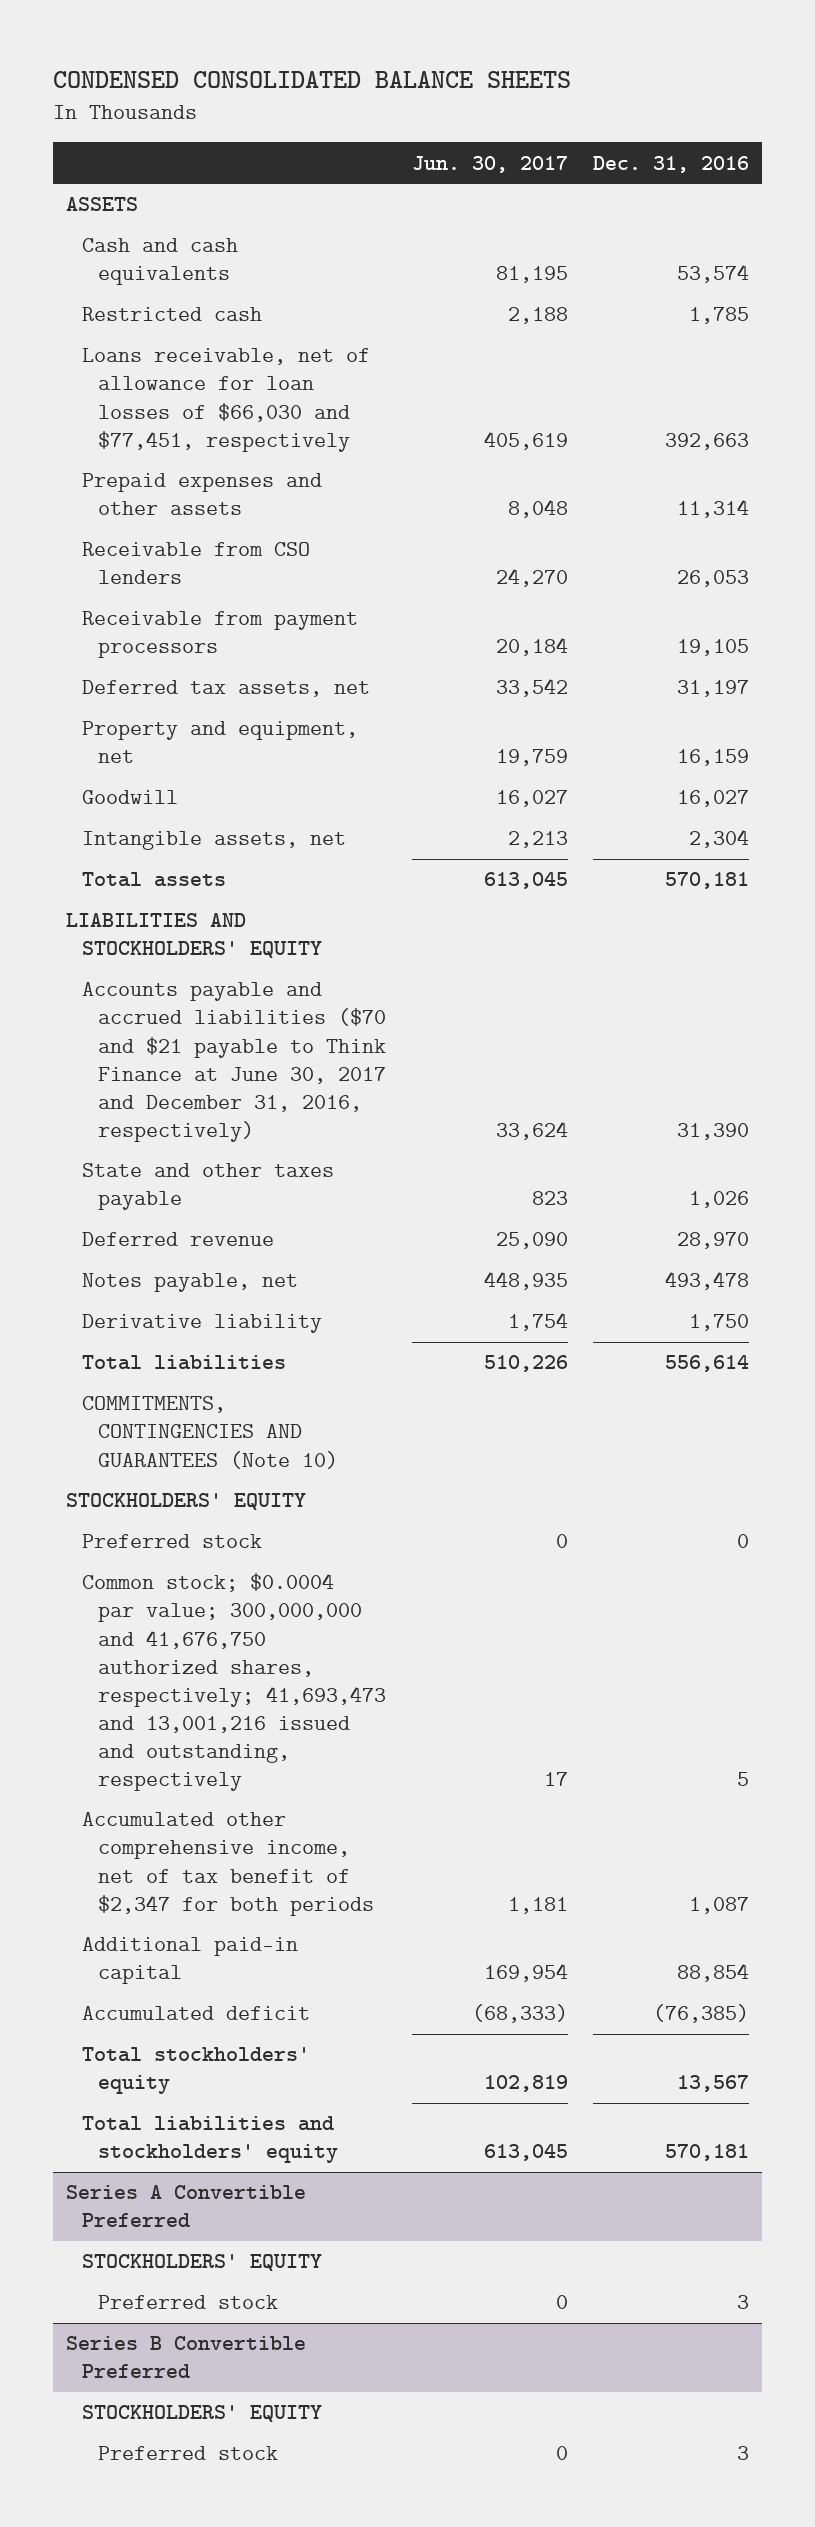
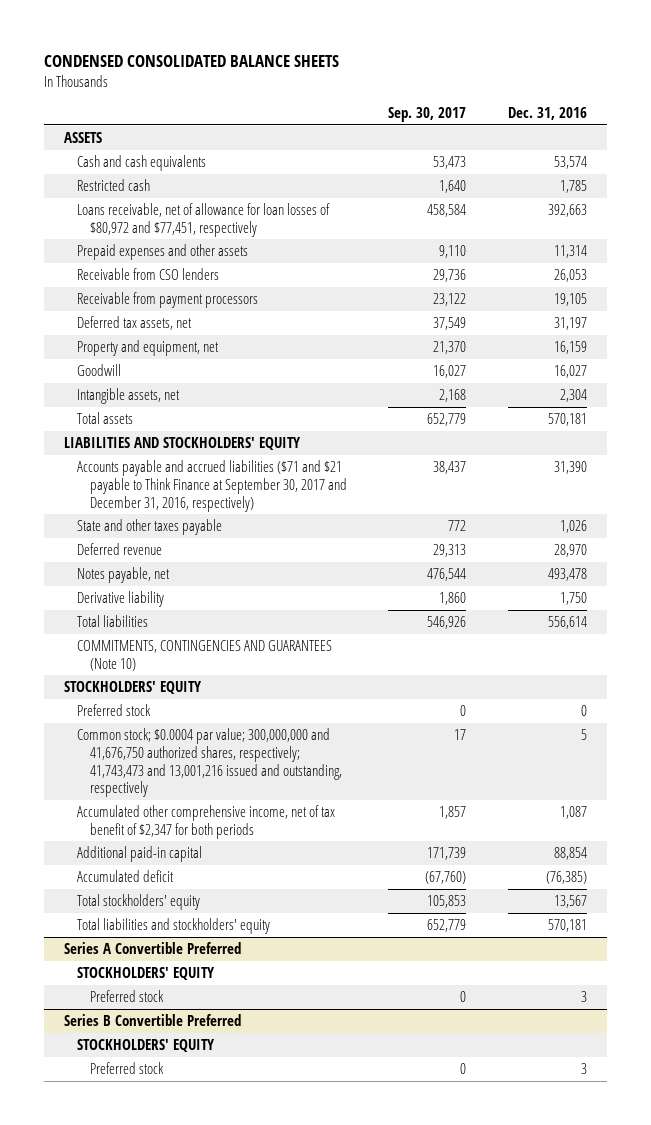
[411,155,568,173] Jun. 30, 2017 -> none
none -> [388,107,467,123] Sep. 30, 2017
[81,348,370,452] Loans receivable, net of allowance for loan losses of $66,030 and $77,451, respectively -> [77,203,331,237] Loans receivable, net of allowance for loan losses of $80,972 and $77,451, respectively
[81,982,386,1142] Accounts payable and accrued liabilities ($70 and $21 payable to Think Finance at June 30, 2017 and December 31, 2016, respectively) -> [77,460,348,512] Accounts payable and accrued liabilities ($71 and $21 payable to Think Finance at September 30, 2017 and December 31, 2016, respectively)
[81,1573,386,1791] Common stock; $0.0004 par value; 300,000,000 and 41,676,750 authorized shares, respectively; 41,693,473 and 13,001,216 issued and outstanding, respectively -> [77,728,343,798] Common stock; $0.0004 par value; 300,000,000 and 41,676,750 authorized shares, respectively; 41,743,473 and 13,001,216 issued and outstanding, respectively

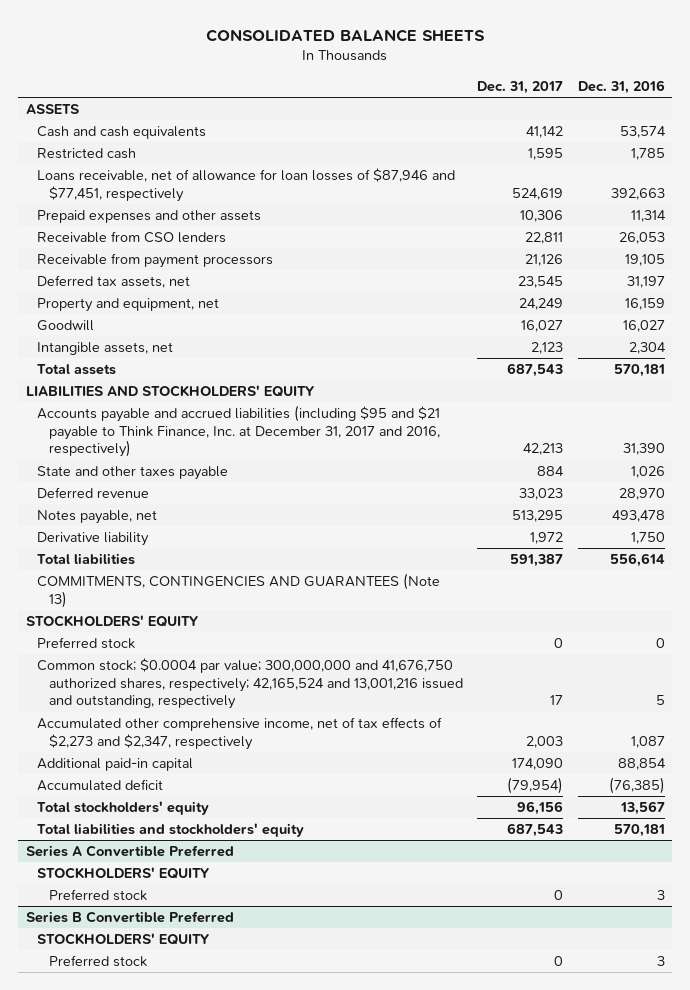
[43,54,339,67] CONDENSED CONSOLIDATED BALANCE SHEETS -> [206,28,486,42] CONSOLIDATED BALANCE SHEETS
[388,107,467,123] Sep. 30, 2017 -> none
none -> [477,80,564,94] Dec. 31, 2017
[77,203,331,237] Loans receivable, net of allowance for loan losses of $80,972 and $77,451, respectively -> [37,168,456,202] Loans receivable, net of allowance for loan losses of $87,946 and $77,451, respectively
[77,460,348,512] Accounts payable and accrued liabilities ($71 and $21 payable to Think Finance at September 30, 2017 and December 31, 2016, respectively) -> [37,405,441,458] Accounts payable and accrued liabilities (including $95 and $21 payable to Think Finance, Inc. at December 31, 2017 and 2016, respectively)
[77,640,333,671] COMMITMENTS, CONTINGENCIES AND GUARANTEES (Note 10) -> [37,573,441,608] COMMITMENTS, CONTINGENCIES AND GUARANTEES (Note 13)
[77,728,343,798] Common stock; $0.0004 par value; 300,000,000 and 41,676,750 authorized shares, respectively; 41,743,473 and 13,001,216 issued and outstanding, respectively -> [37,658,463,710] Common stock; $0.0004 par value; 300,000,000 and 41,676,750 authorized shares, respectively; 42,165,524 and 13,001,216 issued and outstanding, respectively
[77,805,336,839] Accumulated other comprehensive income, net of tax benefit of $2,347 for both periods -> [37,717,443,750] Accumulated other comprehensive income, net of tax effects of $2,273 and $2,347, respectively

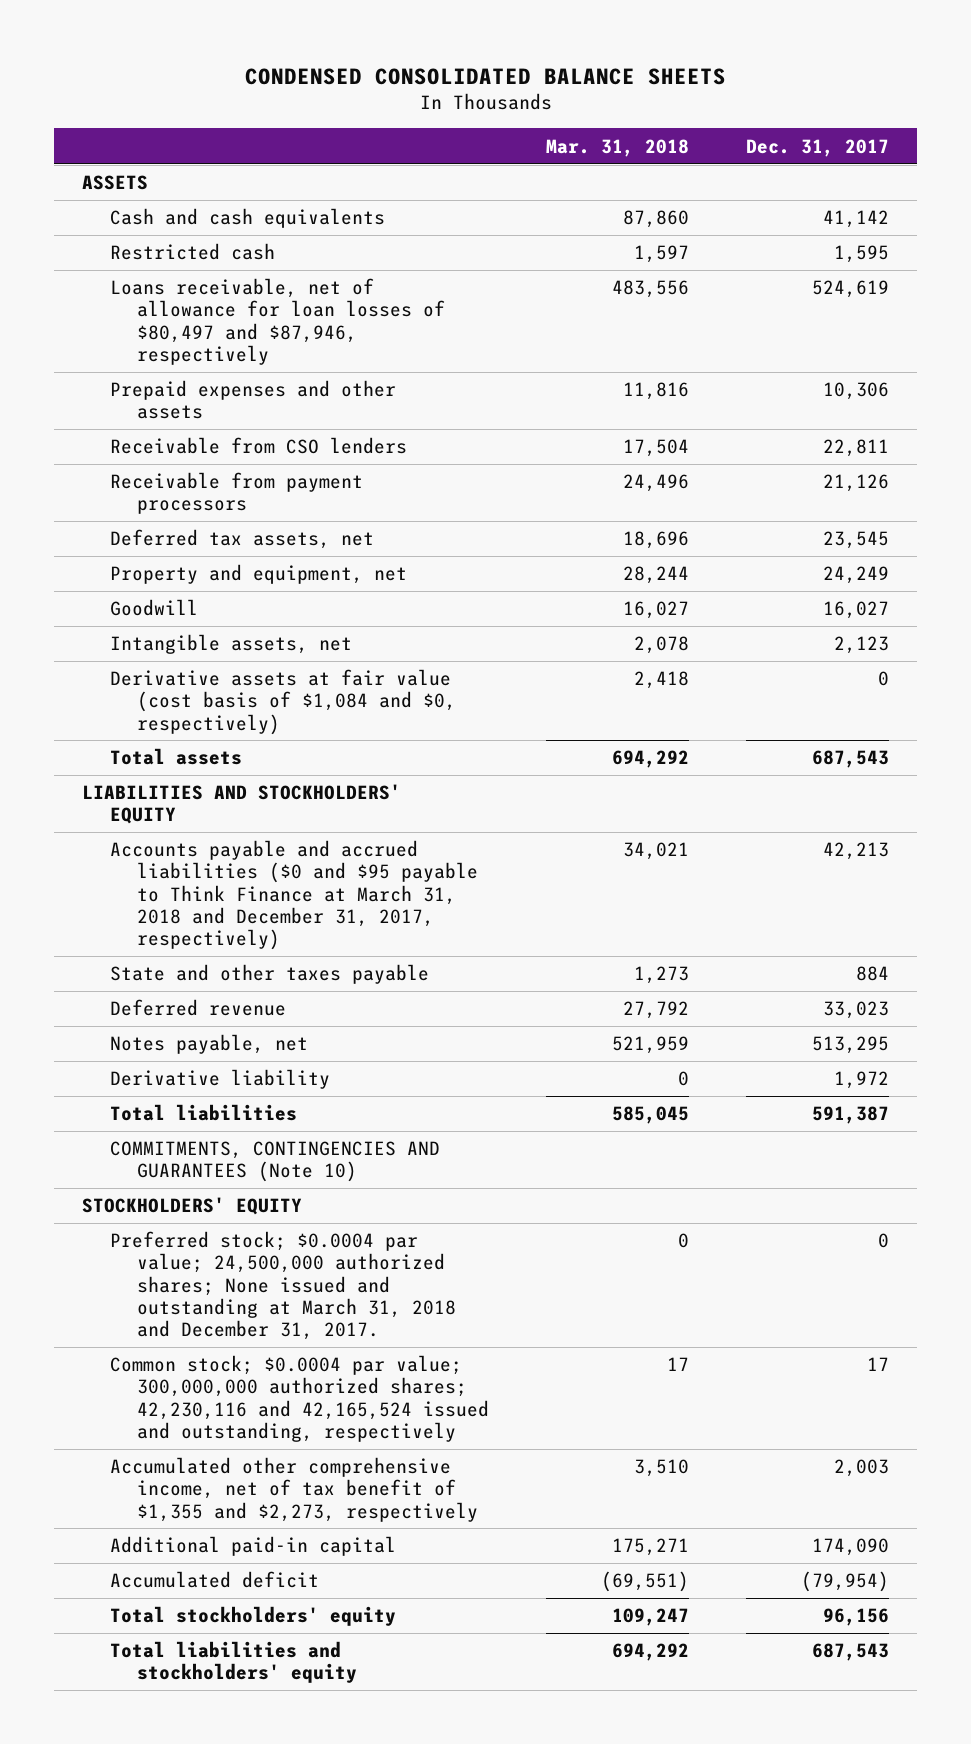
[206,28,486,42] CONSOLIDATED BALANCE SHEETS -> [244,67,726,85] CONDENSED CONSOLIDATED BALANCE SHEETS
[577,79,665,94] Dec. 31, 2016 -> none
none -> [545,138,689,157] Mar. 31, 2018
[37,168,456,202] Loans receivable, net of allowance for loan losses of $87,946 and $77,451, respectively -> [109,278,446,365] Loans receivable, net of allowance for loan losses of $80,497 and $87,946, respectively
none -> [109,669,457,735] Derivative assets at fair value (cost basis of $1,084 and $0, respectively)
[37,405,441,458] Accounts payable and accrued liabilities (including $95 and $21 payable to Think Finance, Inc. at December 31, 2017 and 2016, respectively) -> [109,840,479,950] Accounts payable and accrued liabilities ($0 and $95 payable to Think Finance at March 31, 2018 and December 31, 2017, respectively)
[37,573,441,608] COMMITMENTS, CONTINGENCIES AND GUARANTEES (Note 13) -> [109,1141,440,1183] COMMITMENTS, CONTINGENCIES AND GUARANTEES (Note 10)
[37,637,136,650] Preferred stock -> [109,1231,457,1340] Preferred stock; $0.0004 par value; 24,500,000 authorized shares; None issued and outstanding at March 31, 2018 and December 31, 2017.
[37,658,463,710] Common stock; $0.0004 par value; 300,000,000 and 41,676,750 authorized shares, respectively; 42,165,524 and 13,001,216 issued and outstanding, respectively -> [109,1355,490,1442] Common stock; $0.0004 par value; 300,000,000 authorized shares; 42,230,116 and 42,165,524 issued and outstanding, respectively
[37,717,443,750] Accumulated other comprehensive income, net of tax effects of $2,273 and $2,347, respectively -> [109,1457,479,1522] Accumulated other comprehensive income, net of tax benefit of $1,355 and $2,273, respectively
[25,845,234,858] Series A Convertible Preferred -> none
[37,867,211,880] STOCKHOLDERS' EQUITY -> none
[48,889,147,902] Preferred stock -> none
[25,911,234,924] Series B Convertible Preferred -> none
[37,933,211,946] STOCKHOLDERS' EQUITY -> none
[48,955,147,968] Preferred stock -> none

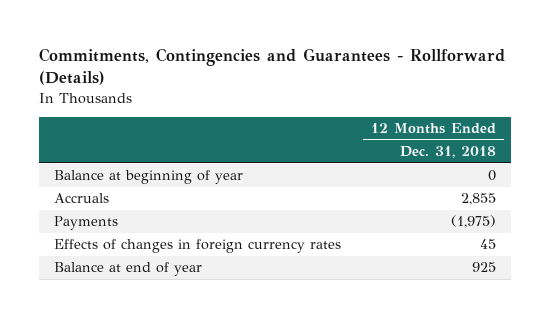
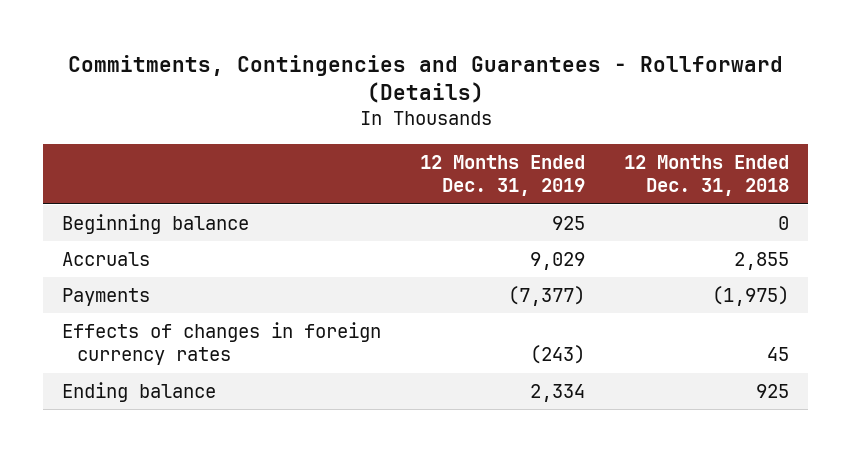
none -> [420,154,586,197] 12 Months Ended Dec. 31, 2019
[53,170,243,185] Balance at beginning of year -> [62,213,250,234] Beginning balance
[53,262,202,277] Balance at end of year -> [62,381,217,402] Ending balance

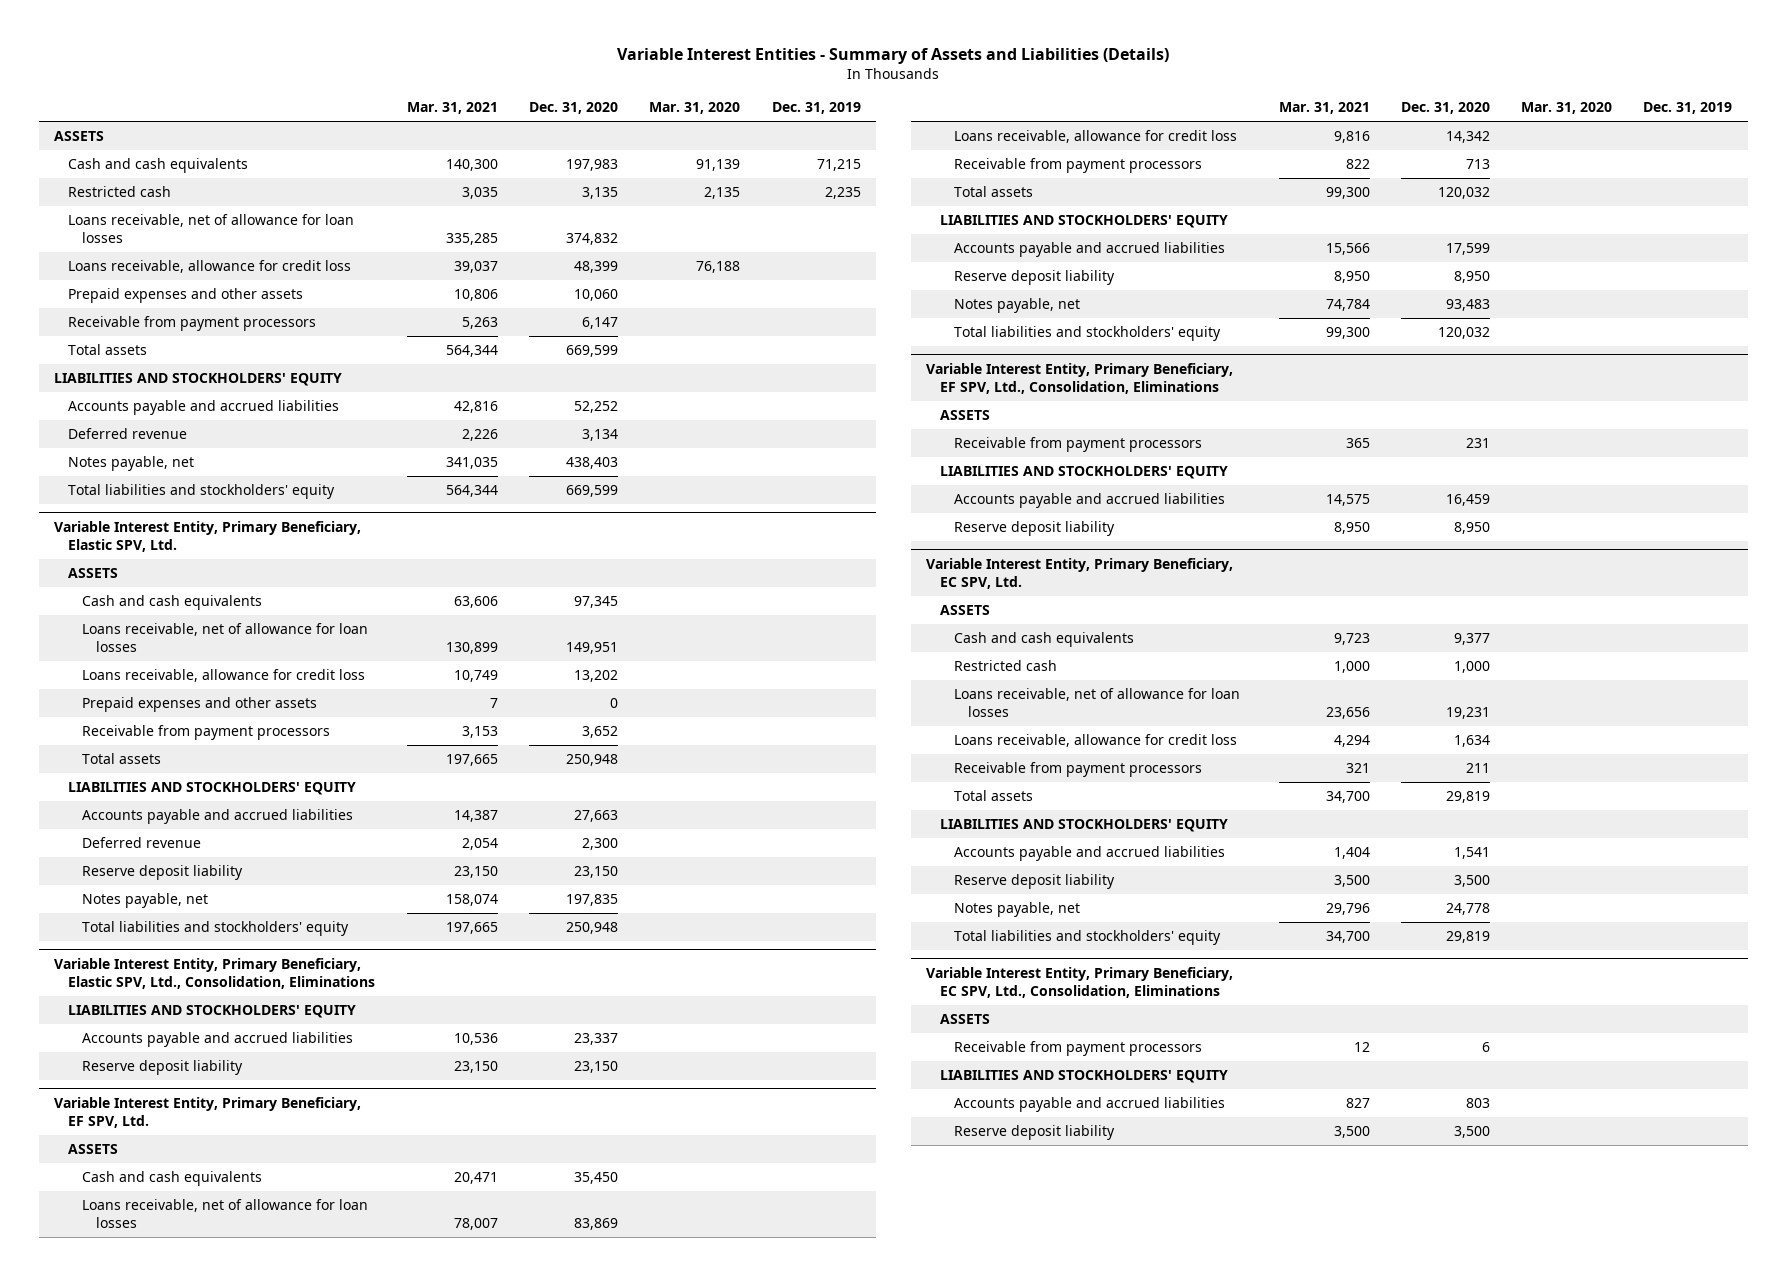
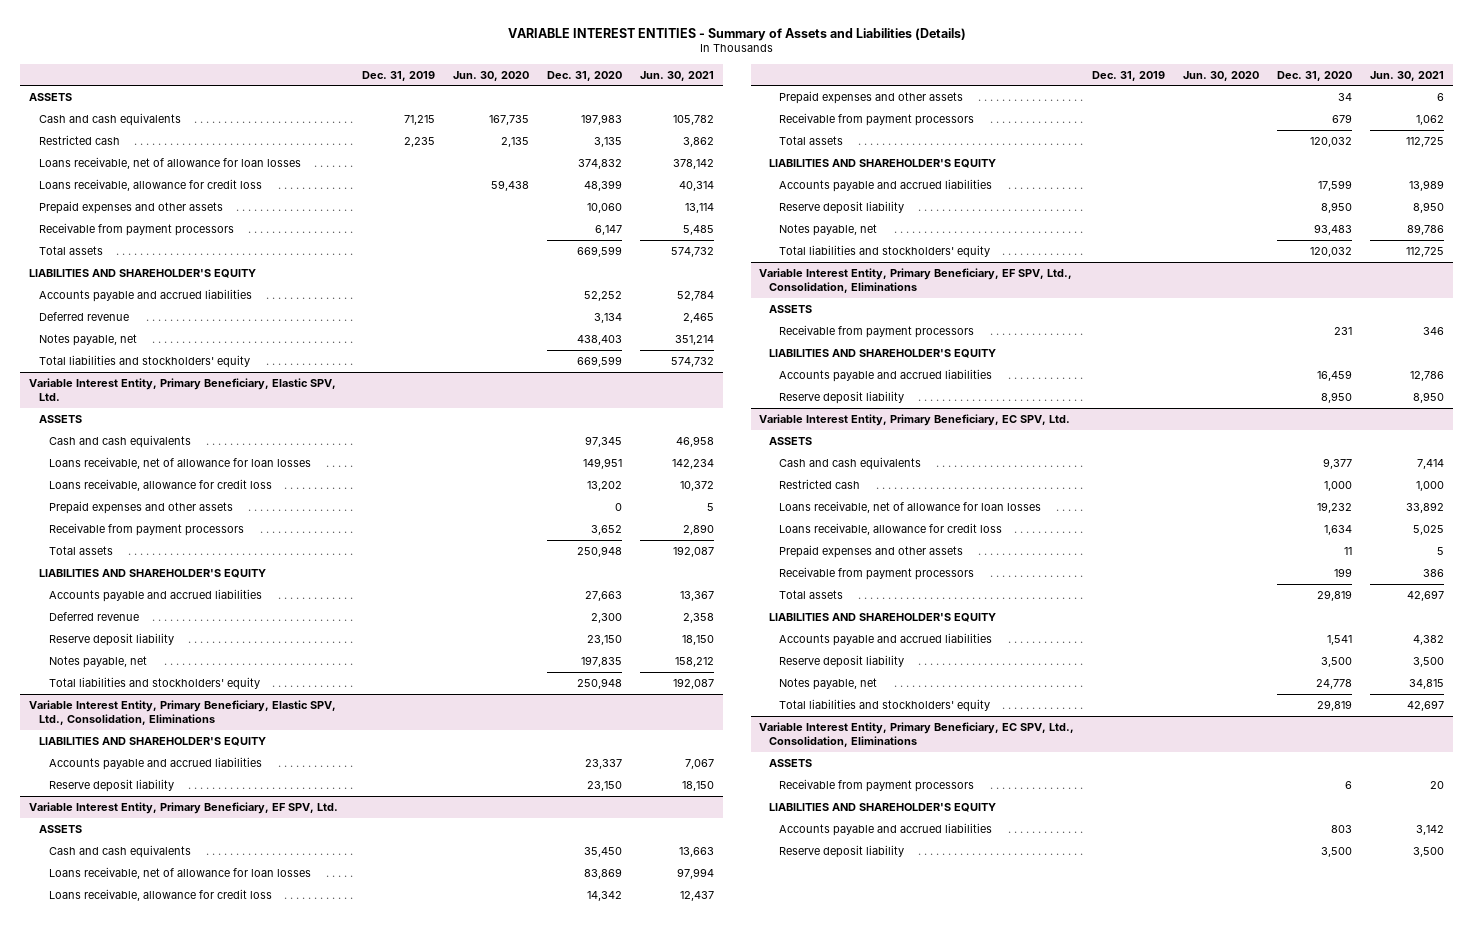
[617,48,1170,65] Variable Interest Entities - Summary of Assets and Liabilities (Details) -> [507,27,966,41] VARIABLE INTEREST ENTITIES - Summary of Assets and Liabilities (Details)
[406,101,498,114] Mar. 31, 2021 -> none
[649,101,741,114] Mar. 31, 2020 -> none
none -> [453,70,530,81] Jun. 30, 2020
none -> [639,70,714,81] Jun. 30, 2021
[54,373,343,387] LIABILITIES AND STOCKHOLDERS' EQUITY -> [29,268,257,278] LIABILITIES AND SHAREHOLDER'S EQUITY
[68,782,357,796] LIABILITIES AND STOCKHOLDERS' EQUITY -> [38,568,266,578] LIABILITIES AND SHAREHOLDER'S EQUITY
[68,1005,357,1019] LIABILITIES AND STOCKHOLDERS' EQUITY -> [38,736,266,746] LIABILITIES AND SHAREHOLDER'S EQUITY
none -> [778,90,963,104] Prepaid expenses and other assets
[1465,159,1490,170] 713 -> [1332,113,1353,123] 679
[940,215,1229,229] LIABILITIES AND STOCKHOLDERS' EQUITY -> [769,158,997,168] LIABILITIES AND SHAREHOLDER'S EQUITY
[940,466,1229,480] LIABILITIES AND STOCKHOLDERS' EQUITY -> [769,348,997,358] LIABILITIES AND SHAREHOLDER'S EQUITY
[1445,706,1490,719] 19,231 -> [1317,501,1353,513] 19,232
none -> [778,544,963,558] Prepaid expenses and other assets
[1465,763,1490,774] 211 -> [1334,567,1353,577] 199
[940,819,1229,833] LIABILITIES AND STOCKHOLDERS' EQUITY -> [769,612,997,622] LIABILITIES AND SHAREHOLDER'S EQUITY
[940,1070,1229,1084] LIABILITIES AND STOCKHOLDERS' EQUITY -> [769,802,997,812] LIABILITIES AND SHAREHOLDER'S EQUITY

